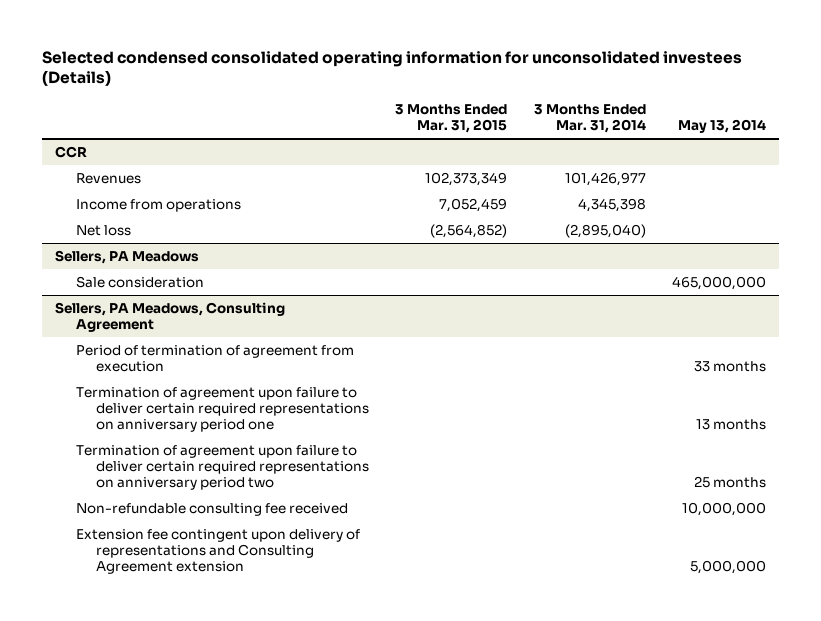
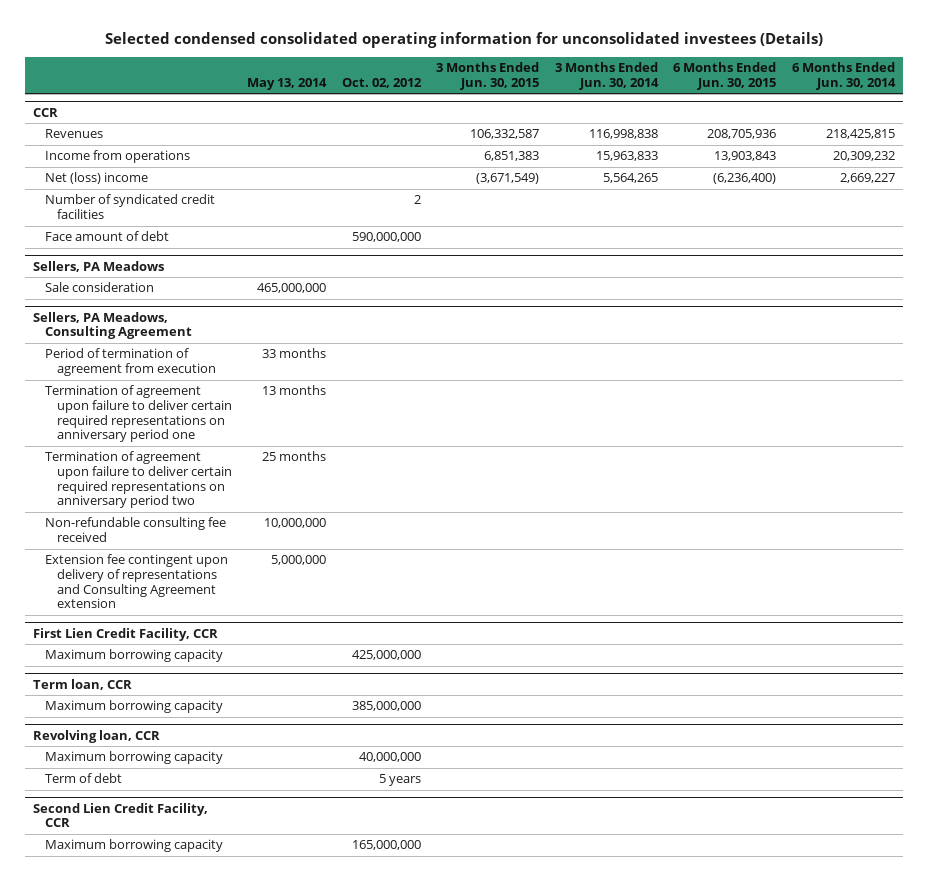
[395,104,508,134] 3 Months Ended Mar. 31, 2015 -> none
[533,104,646,134] 3 Months Ended Mar. 31, 2014 -> none
none -> [341,77,422,88] Oct. 02, 2012
none -> [436,62,540,90] 3 Months Ended Jun. 30, 2015
none -> [554,62,659,90] 3 Months Ended Jun. 30, 2014
none -> [673,62,777,90] 6 Months Ended Jun. 30, 2015
none -> [791,62,896,90] 6 Months Ended Jun. 30, 2014
[75,224,131,236] Net loss -> [44,172,148,185] Net (loss) income
none -> [44,194,215,220] Number of syndicated credit facilities
none -> [44,231,169,242] Face amount of debt
none -> [32,627,218,641] First Lien Credit Facility, CCR
none -> [44,649,223,663] Maximum borrowing capacity
none -> [32,678,132,690] Term loan, CCR
none -> [44,700,223,714] Maximum borrowing capacity
none -> [32,729,160,743] Revolving loan, CCR
none -> [44,751,223,765] Maximum borrowing capacity
none -> [44,773,122,784] Term of debt
none -> [32,802,208,828] Second Lien Credit Facility, CCR
none -> [44,839,223,853] Maximum borrowing capacity

